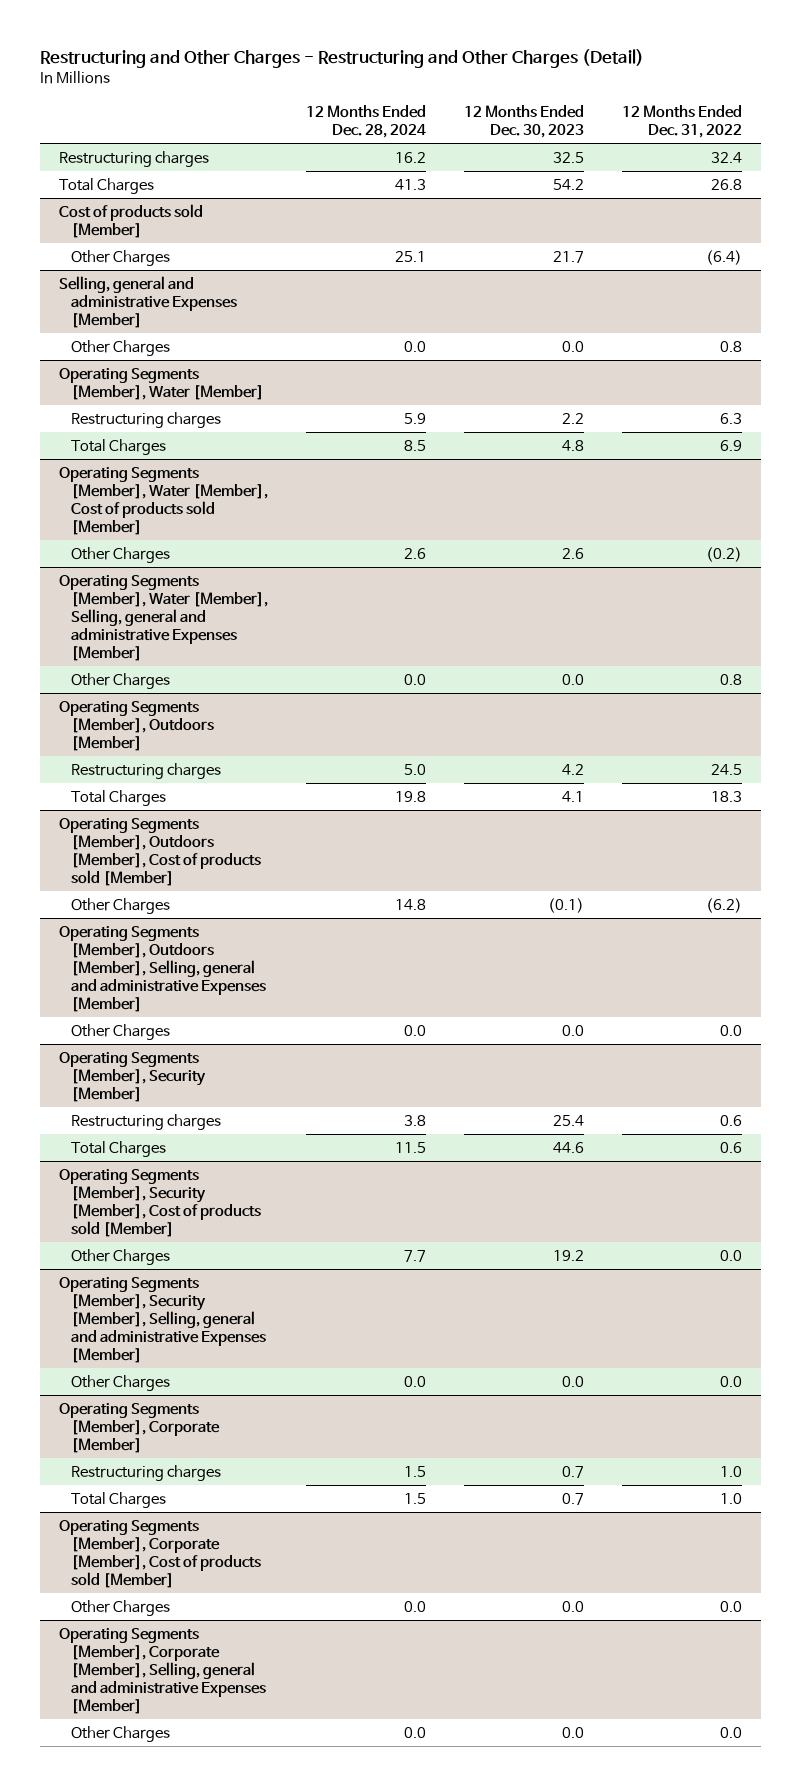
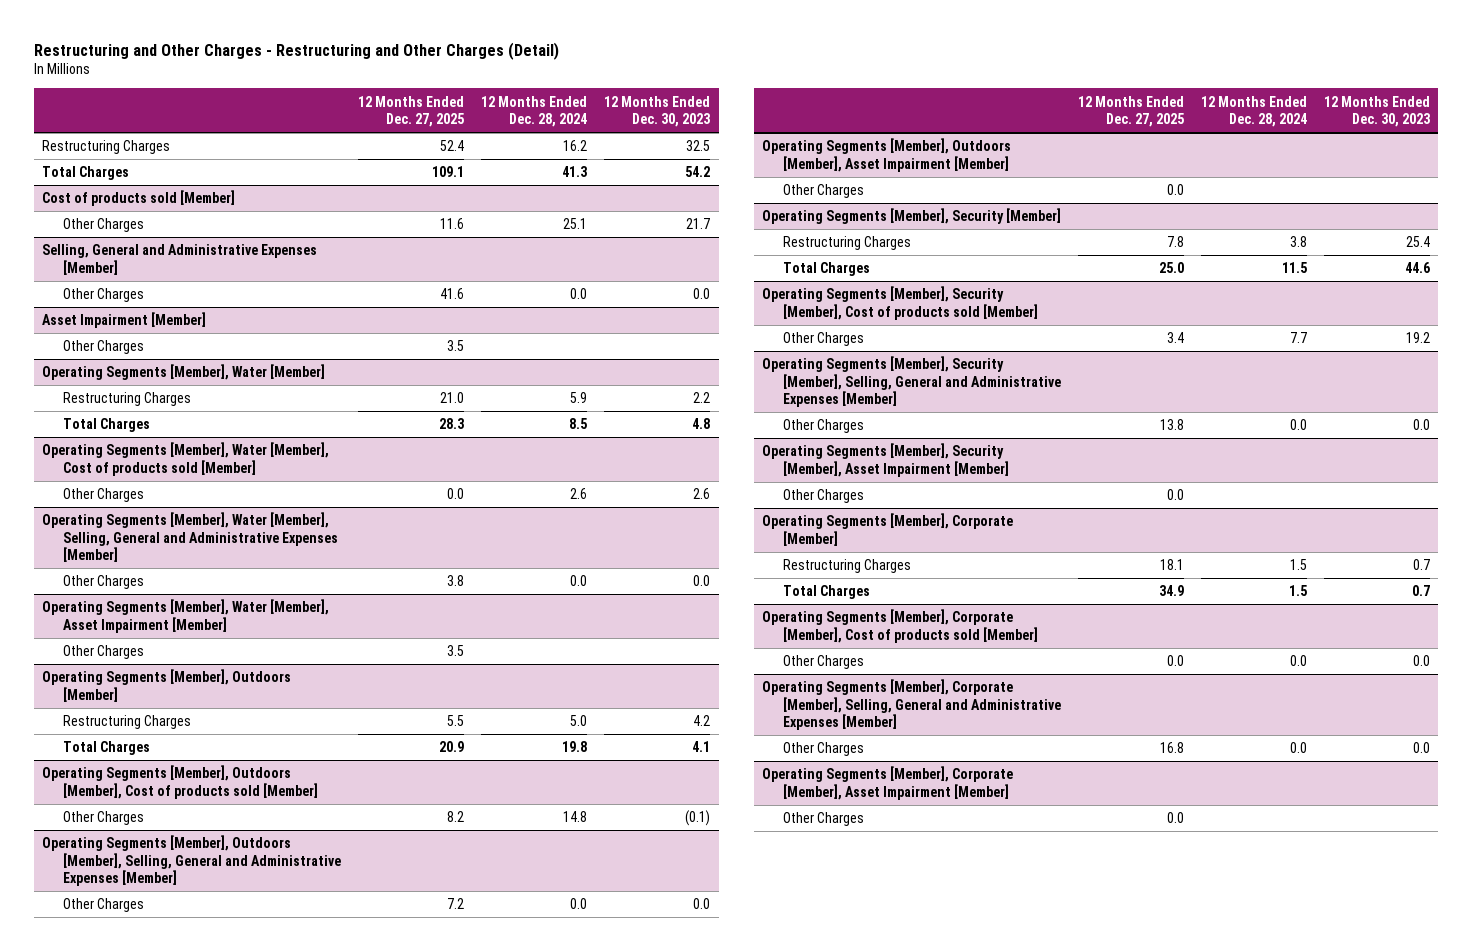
[622,105,743,139] 12 Months Ended Dec. 31, 2022 -> none
none -> [358,95,465,128] 12 Months Ended Dec. 27, 2025
[58,150,209,167] Restructuring charges -> [42,140,171,155] Restructuring Charges
[58,275,238,329] Selling, general and administrative Expenses [Member] -> [42,244,318,275] Selling, General and Administrative Expenses [Member]
none -> [42,312,207,329] Asset Impairment [Member]
none -> [63,340,145,355] Other Charges
[71,411,222,428] Restructuring charges -> [63,392,192,407] Restructuring Charges
[58,574,269,662] Operating Segments [Member], Water [Member], Selling, general and administrative Expenses [Member] -> [42,512,339,563] Operating Segments [Member], Water [Member], Selling, General and Administrative Expenses [Member]
none -> [42,599,330,633] Operating Segments [Member], Water [Member], Asset Impairment [Member]
none -> [63,645,145,660] Other Charges
[71,762,222,779] Restructuring charges -> [63,715,192,730] Restructuring Charges
[58,925,267,1013] Operating Segments [Member], Outdoors [Member], Selling, general and administrative Expenses [Member] -> [42,835,342,887] Operating Segments [Member], Outdoors [Member], Selling, General and Administrative Expenses [Member]
none -> [762,138,1012,172] Operating Segments [Member], Outdoors [Member], Asset Impairment [Member]
none -> [783,184,865,199] Other Charges
[71,1113,222,1130] Restructuring charges -> [783,236,912,251] Restructuring Charges
[58,1276,267,1364] Operating Segments [Member], Security [Member], Selling, general and administrative Expenses [Member] -> [762,356,1062,408] Operating Segments [Member], Security [Member], Selling, General and Administrative Expenses [Member]
none -> [762,443,1010,477] Operating Segments [Member], Security [Member], Asset Impairment [Member]
none -> [783,489,865,504] Other Charges
[71,1464,222,1481] Restructuring charges -> [783,559,912,574] Restructuring Charges
[58,1627,267,1715] Operating Segments [Member], Corporate [Member], Selling, general and administrative Expenses [Member] -> [762,679,1062,731] Operating Segments [Member], Corporate [Member], Selling, General and Administrative Expenses [Member]
none -> [762,766,1014,800] Operating Segments [Member], Corporate [Member], Asset Impairment [Member]
none -> [783,812,865,827] Other Charges

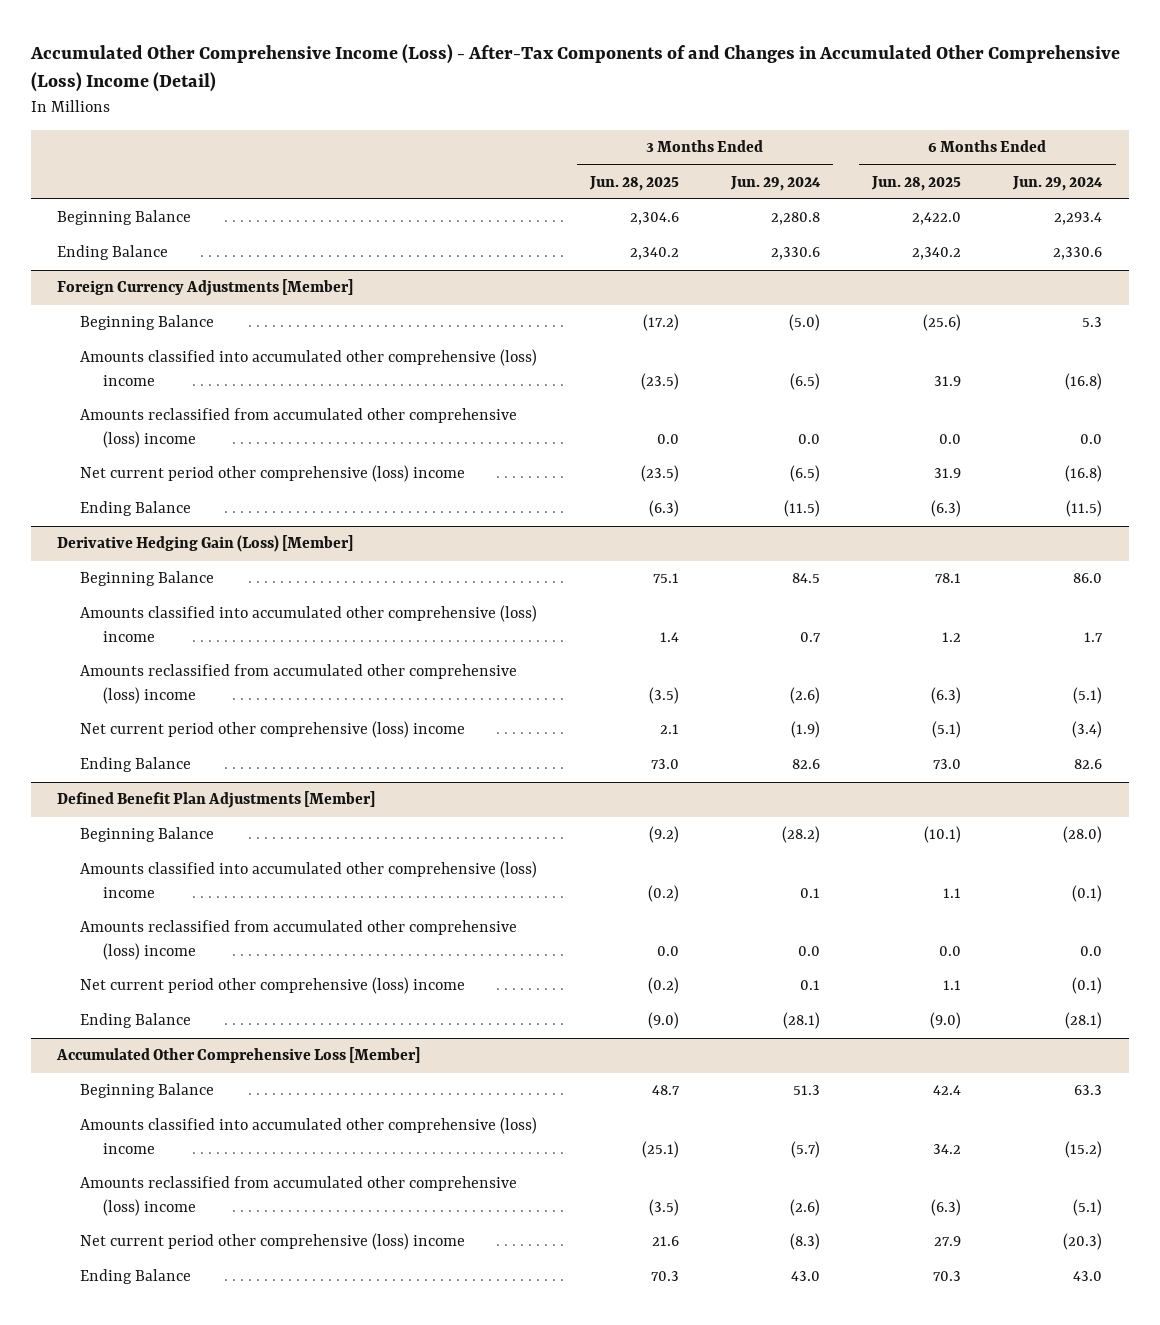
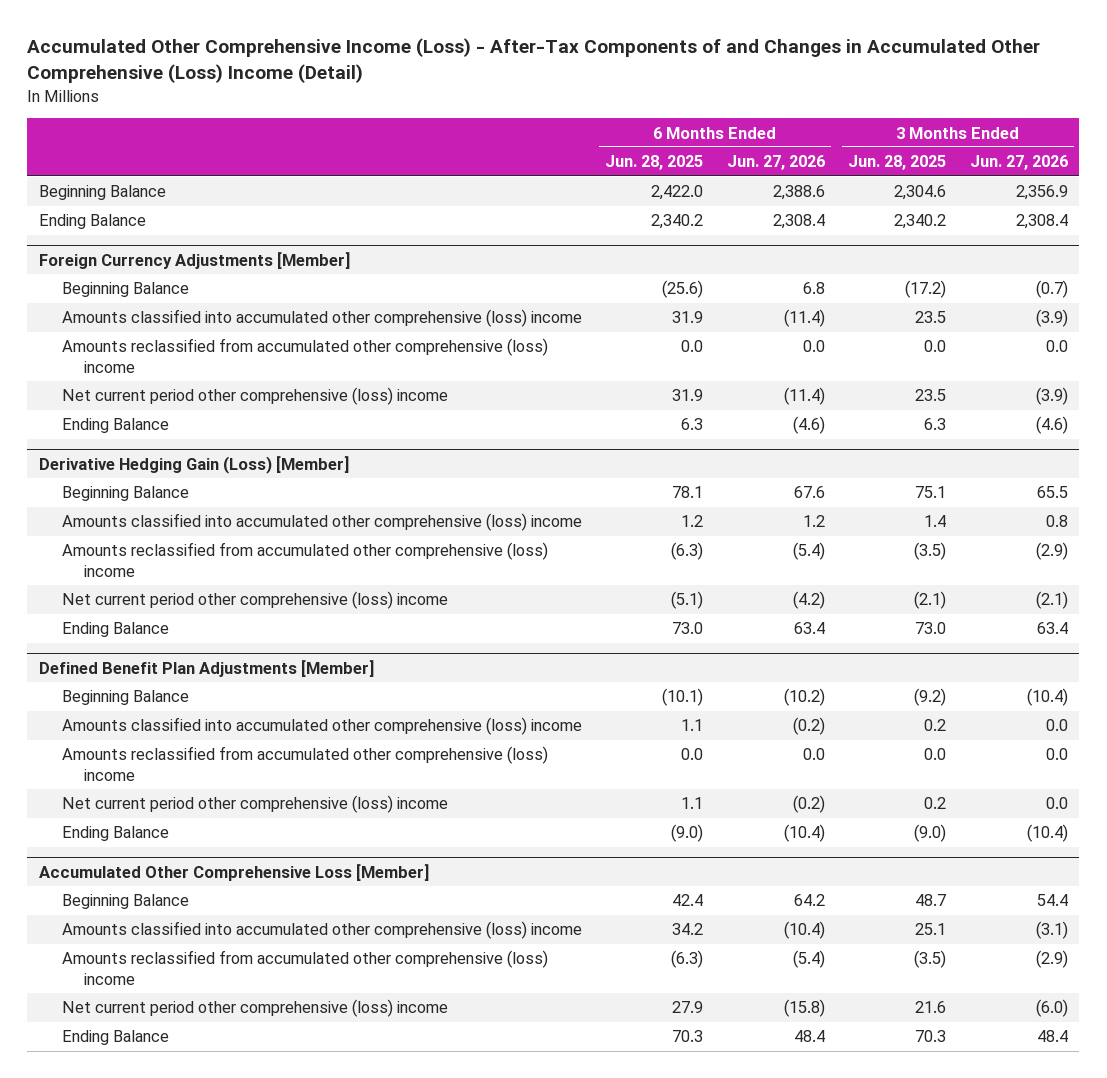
[729,175,821,191] Jun. 29, 2024 -> none
[1012,175,1104,191] Jun. 29, 2024 -> none
none -> [726,155,825,171] Jun. 27, 2026
none -> [969,155,1068,171] Jun. 27, 2026
[640,372,679,390] (23.5) -> [915,311,947,324] 23.5
[640,465,679,483] (23.5) -> [915,389,947,402] 23.5
[648,500,679,518] (6.3) -> [924,418,947,431] 6.3
[931,500,962,518] (6.3) -> [681,418,704,431] 6.3
[659,724,679,735] 2.1 -> [914,591,947,610] (2.1)
[647,884,679,902] (0.2) -> [924,719,947,732] 0.2
[647,977,679,995] (0.2) -> [924,797,947,810] 0.2
[641,1140,679,1158] (25.1) -> [915,923,947,936] 25.1

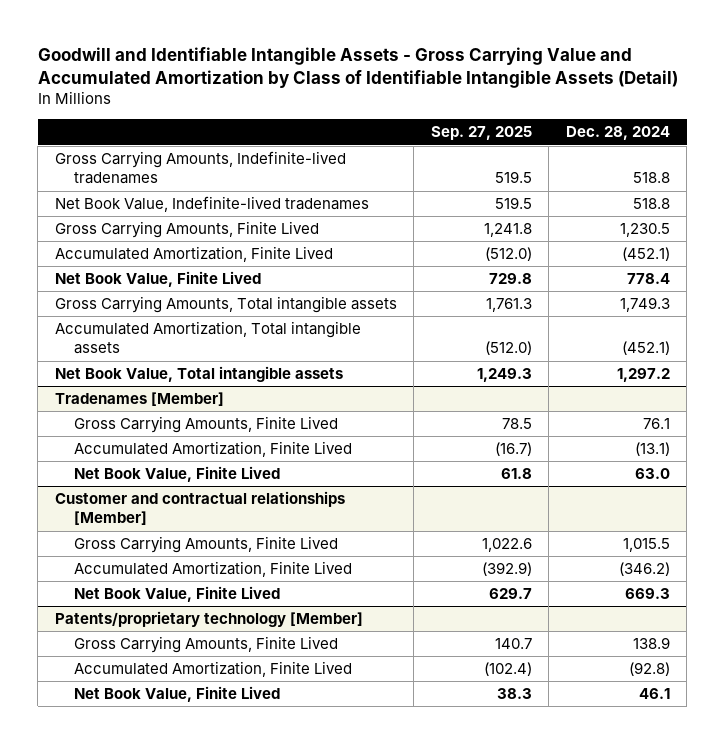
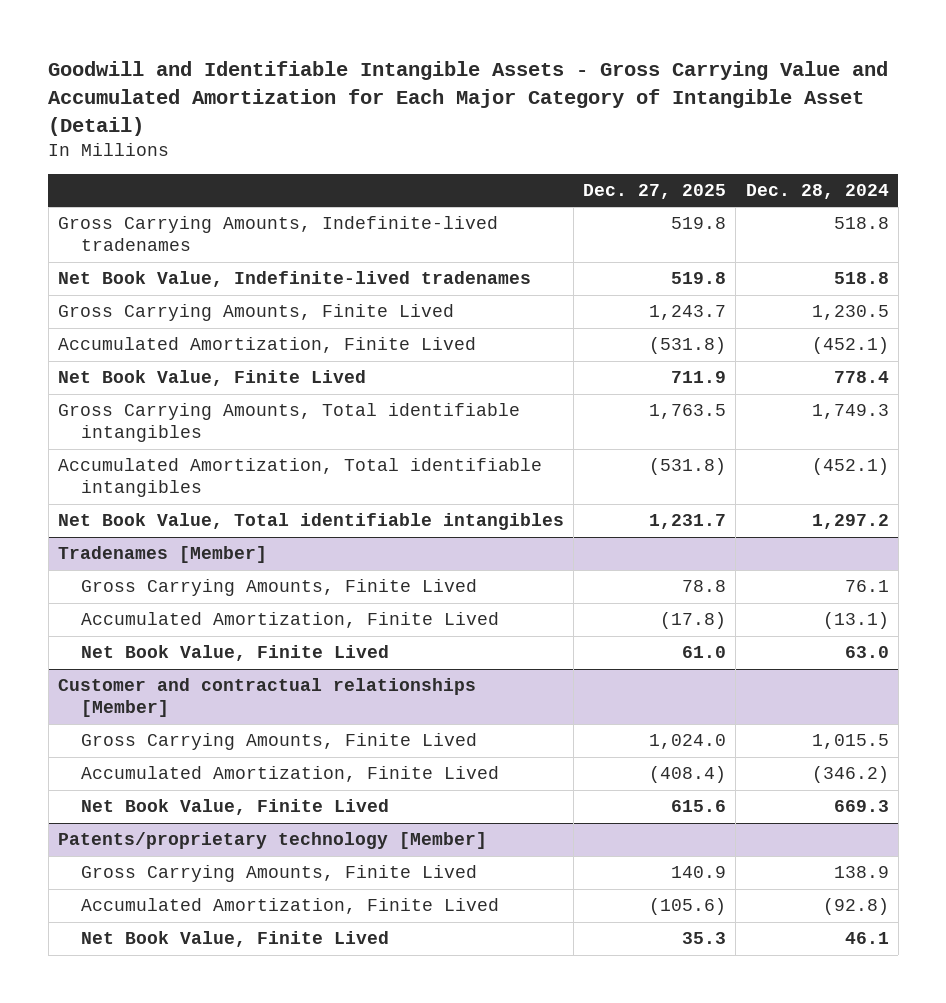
[37,46,678,89] Goodwill and Identifiable Intangible Assets - Gross Carrying Value and Accumulated Amortization by Class of Identifiable Intangible Assets (Detail) -> [48,60,889,136] Goodwill and Identifiable Intangible Assets - Gross Carrying Value and Accumulated Amortization for Each Major Category of Intangible Asset (Detail)
[430,126,532,141] Sep. 27, 2025 -> none
none -> [583,183,727,199] Dec. 27, 2025
[54,296,397,314] Gross Carrying Amounts, Total intangible assets -> [57,403,520,443] Gross Carrying Amounts, Total identifiable intangibles
[54,321,361,355] Accumulated Amortization, Total intangible assets -> [57,458,542,498] Accumulated Amortization, Total identifiable intangibles
[54,366,343,383] Net Book Value, Total intangible assets -> [57,513,564,531] Net Book Value, Total identifiable intangibles

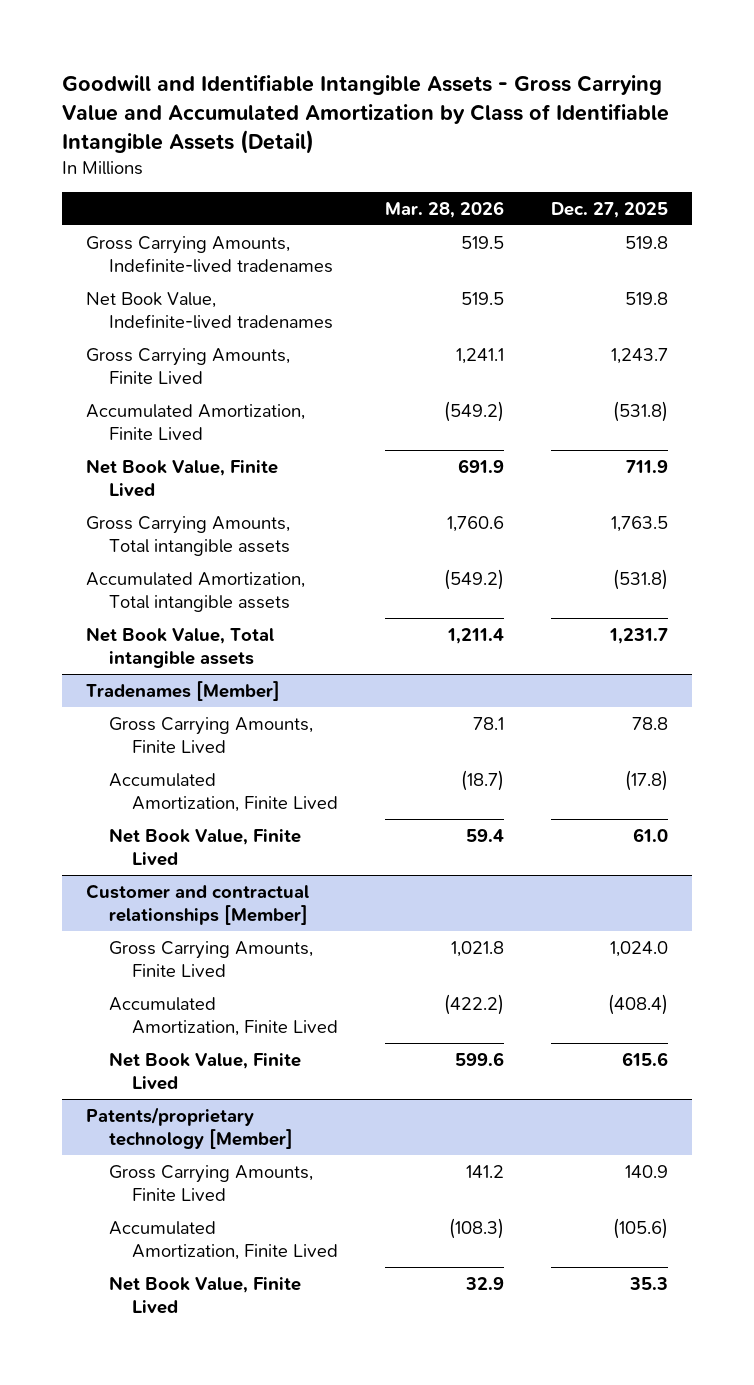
[48,60,889,136] Goodwill and Identifiable Intangible Assets - Gross Carrying Value and Accumulated Amortization for Each Major Category of Intangible Asset (Detail) -> [62,75,670,154] Goodwill and Identifiable Intangible Assets - Gross Carrying Value and Accumulated Amortization by Class of Identifiable Intangible Assets (Detail)
[745,183,889,199] Dec. 28, 2024 -> none
none -> [384,200,504,218] Mar. 28, 2026
[57,403,520,443] Gross Carrying Amounts, Total identifiable intangibles -> [86,515,291,556] Gross Carrying Amounts, Total intangible assets
[57,458,542,498] Accumulated Amortization, Total identifiable intangibles -> [86,571,306,612] Accumulated Amortization, Total intangible assets
[57,513,564,531] Net Book Value, Total identifiable intangibles -> [86,626,275,668] Net Book Value, Total intangible assets

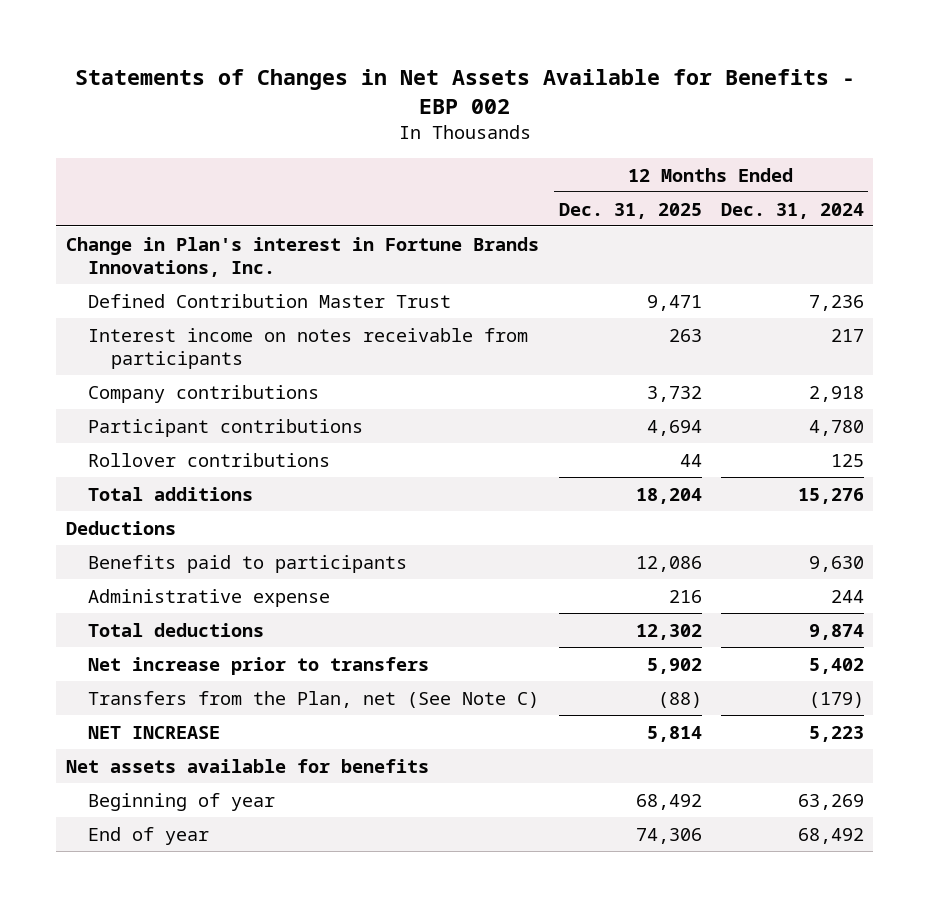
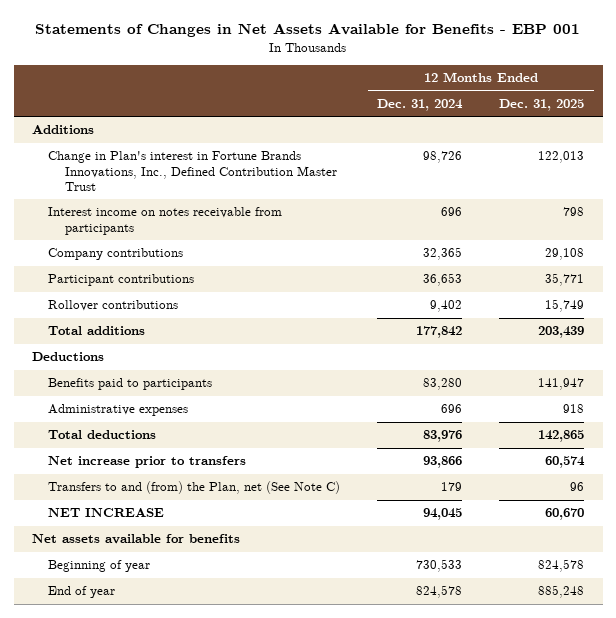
[74,69,855,115] Statements of Changes in Net Assets Available for Benefits - EBP 002 -> [35,22,581,37] Statements of Changes in Net Assets Available for Benefits - EBP 001
[65,236,539,277] Change in Plan's interest in Fortune Brands Innovations, Inc. -> none
none -> [32,125,95,135] Additions
[88,293,452,308] Defined Contribution Master Trust -> [48,151,337,191] Change in Plan's interest in Fortune Brands Innovations, Inc., Defined Contribution Master Trust
[646,294,702,311] 9,471 -> [538,151,585,164] 122,013
[808,294,864,311] 7,236 -> [423,151,463,164] 98,726
[668,328,702,342] 263 -> [563,207,585,217] 798
[830,328,864,342] 217 -> [441,207,463,217] 696
[646,385,702,402] 3,732 -> [545,248,585,261] 29,108
[808,385,864,402] 2,918 -> [423,247,463,261] 32,365
[646,419,702,436] 4,694 -> [545,273,585,287] 35,771
[808,419,864,436] 4,780 -> [423,273,463,287] 36,653
[679,453,702,467] 44 -> [545,299,585,313] 15,749
[830,453,864,467] 125 -> [430,300,463,313] 9,402
[635,487,702,504] 18,204 -> [538,326,585,339] 203,439
[797,487,864,504] 15,276 -> [416,326,463,339] 177,842
[635,555,702,572] 12,086 -> [538,378,585,391] 141,947
[808,555,864,572] 9,630 -> [423,378,463,391] 83,280
[88,588,331,607] Administrative expense -> [48,404,189,417] Administrative expenses
[668,589,702,603] 216 -> [563,404,585,414] 918
[830,589,864,603] 244 -> [441,404,463,414] 696
[635,623,702,640] 12,302 -> [538,430,585,443] 142,865
[808,623,864,640] 9,874 -> [423,430,463,443] 83,976
[646,657,702,674] 5,902 -> [545,456,586,469] 60,574
[808,657,864,674] 5,402 -> [423,456,463,469] 93,866
[88,690,540,708] Transfers from the Plan, net (See Note C) -> [48,481,341,495] Transfers to and (from) the Plan, net (See Note C)
[657,691,702,708] (88) -> [570,482,585,492] 96
[808,691,864,708] (179) -> [441,482,463,492] 179
[646,725,702,742] 5,814 -> [545,508,585,521] 60,670
[808,725,864,742] 5,223 -> [423,508,463,521] 94,045
[635,793,702,810] 68,492 -> [538,559,585,573] 824,578
[797,793,864,810] 63,269 -> [416,559,463,573] 730,533
[635,827,702,844] 74,306 -> [538,585,585,599] 885,248
[797,827,864,844] 68,492 -> [416,585,463,599] 824,578

